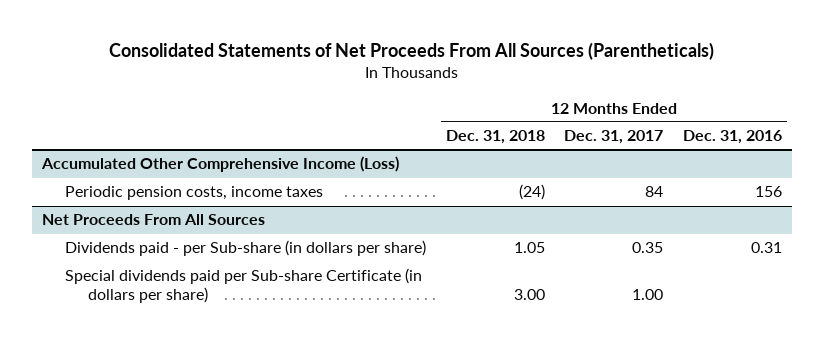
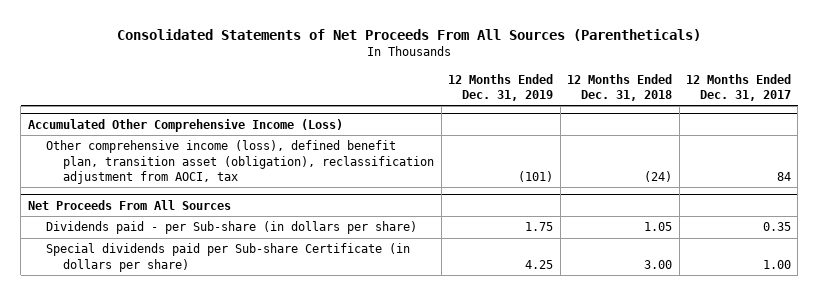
[682,130,782,145] Dec. 31, 2016 -> none
none -> [448,73,554,101] 12 Months Ended Dec. 31, 2019
[65,186,324,201] Periodic pension costs, income taxes -> [45,140,435,184] Other comprehensive income (loss), defined benefit plan, transition asset (obligation), reclassification adjustment from AOCI, tax

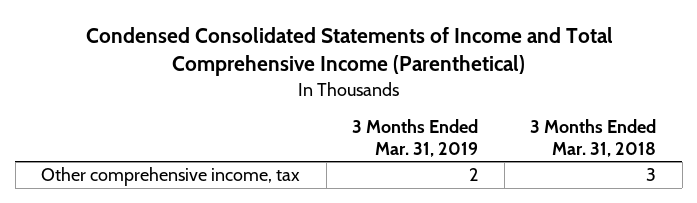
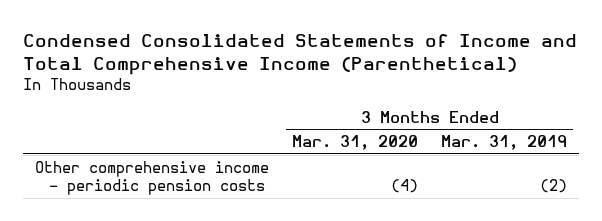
[530,119,657,157] 3 Months Ended Mar. 31, 2018 -> none
none -> [292,135,419,151] Mar. 31, 2020
[41,167,301,187] Other comprehensive income, tax -> [34,160,269,196] Other comprehensive income - periodic pension costs
[469,168,479,182] 2 -> [540,179,568,194] (2)

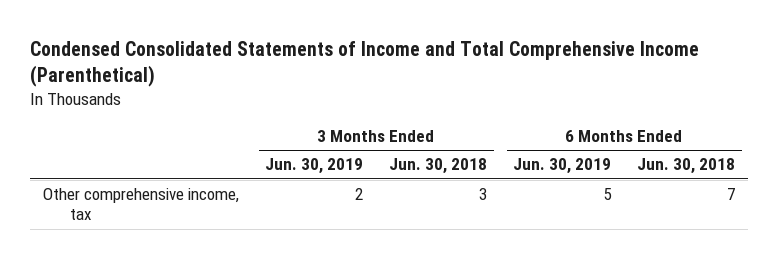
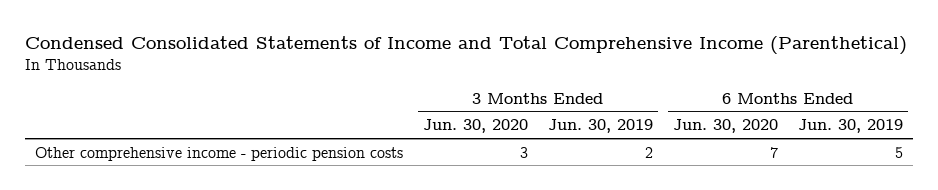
[389,158,488,175] Jun. 30, 2018 -> none
[637,158,736,175] Jun. 30, 2018 -> none
none -> [422,119,528,134] Jun. 30, 2020
none -> [672,119,778,134] Jun. 30, 2020
[43,188,240,221] Other comprehensive income, tax -> [34,146,403,161] Other comprehensive income - periodic pension costs

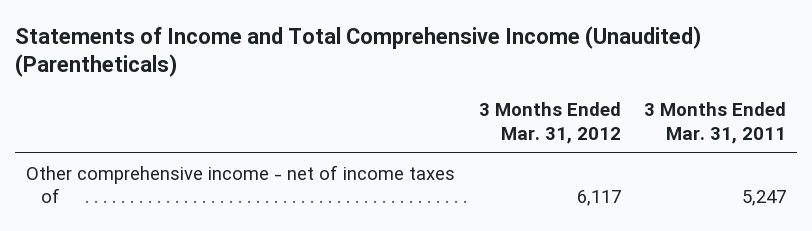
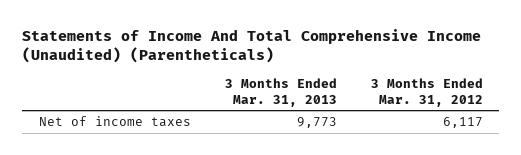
[14,25,701,78] Statements of Income and Total Comprehensive Income (Unaudited) (Parentheticals) -> [21,28,481,64] Statements of Income And Total Comprehensive Income (Unaudited) (Parentheticals)
[643,102,786,145] 3 Months Ended Mar. 31, 2011 -> none
none -> [224,78,337,107] 3 Months Ended Mar. 31, 2013
[26,164,456,204] Other comprehensive income - net of income taxes of -> [38,116,191,128] Net of income taxes

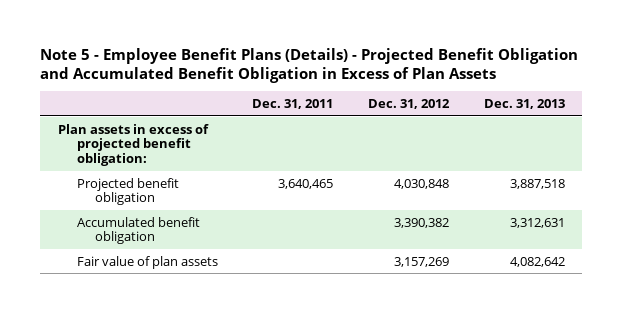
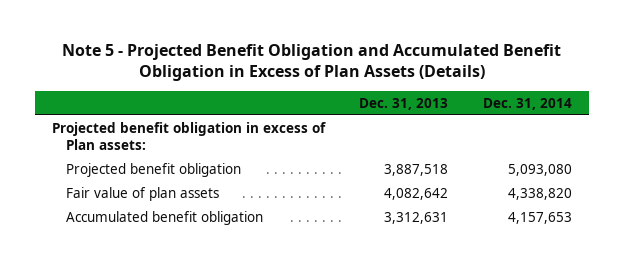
[40,47,579,83] Note 5 - Employee Benefit Plans (Details) - Projected Benefit Obligation and Accumulated Benefit Obligation in Excess of Plan Assets -> [61,44,561,82] Note 5 - Projected Benefit Obligation and Accumulated Benefit Obligation in Excess of Plan Assets (Details)
[252,98,334,109] Dec. 31, 2011 -> none
[368,98,451,109] Dec. 31, 2012 -> none
none -> [482,97,572,110] Dec. 31, 2014
[57,123,209,166] Plan assets in excess of projected benefit obligation: -> [51,121,326,150] Projected benefit obligation in excess of Plan assets:
[76,216,200,245] Accumulated benefit obligation -> [65,210,263,225] Accumulated benefit obligation

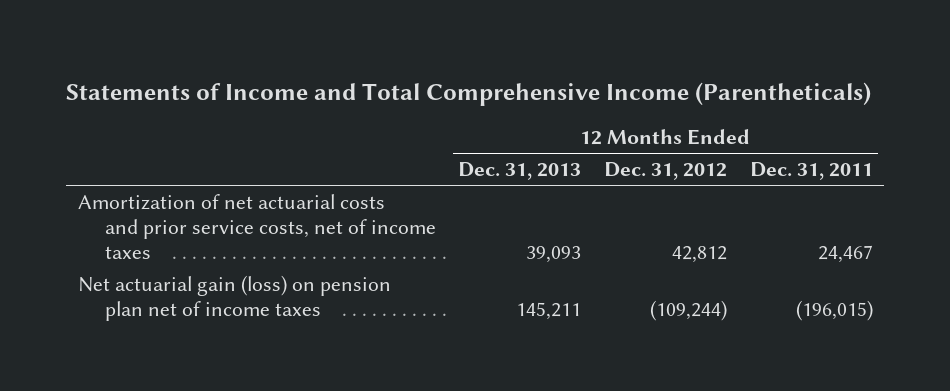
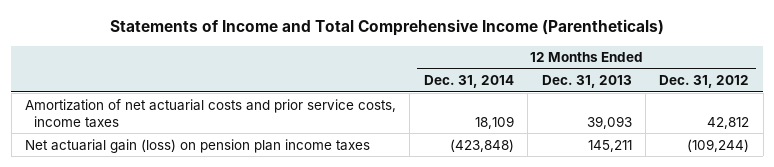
[749,162,873,181] Dec. 31, 2011 -> none
none -> [423,75,514,89] Dec. 31, 2014
[77,194,436,260] Amortization of net actuarial costs and prior service costs, net of income taxes -> [24,98,396,128] Amortization of net actuarial costs and prior service costs, income taxes
[77,275,391,322] Net actuarial gain (loss) on pension plan net of income taxes -> [24,138,370,153] Net actuarial gain (loss) on pension plan income taxes

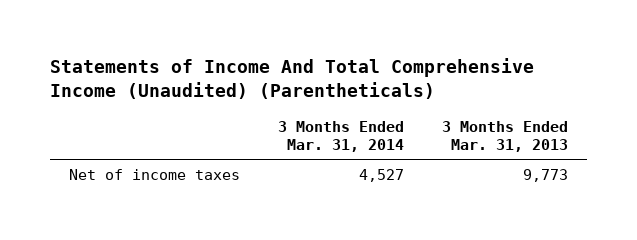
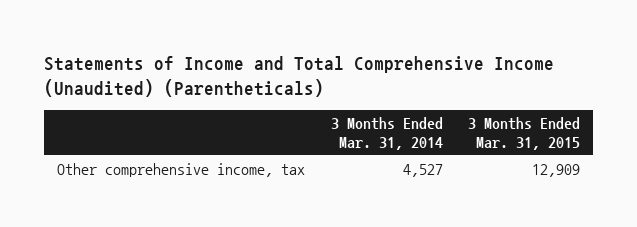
[49,58,534,99] Statements of Income And Total Comprehensive Income (Unaudited) (Parentheticals) -> [43,55,554,97] Statements of Income and Total Comprehensive Income (Unaudited) (Parentheticals)
[441,121,568,152] 3 Months Ended Mar. 31, 2013 -> none
none -> [468,117,581,150] 3 Months Ended Mar. 31, 2015
[68,169,240,181] Net of income taxes -> [56,163,305,178] Other comprehensive income, tax

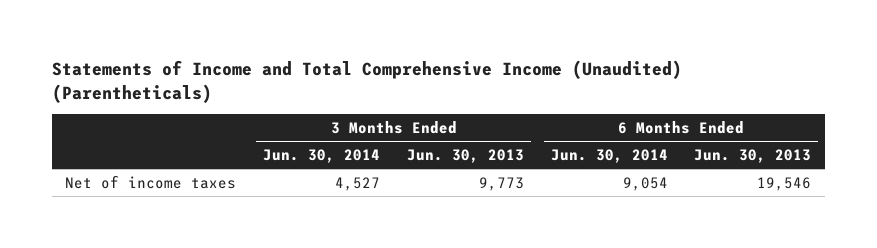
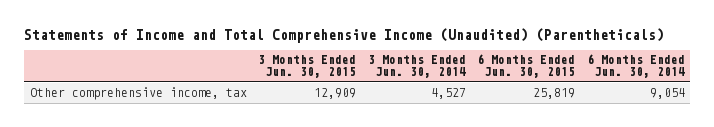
[406,149,524,164] Jun. 30, 2013 -> none
[694,149,812,164] Jun. 30, 2013 -> none
none -> [258,55,357,79] 3 Months Ended Jun. 30, 2015
none -> [477,54,576,79] 6 Months Ended Jun. 30, 2015
[65,174,237,189] Net of income taxes -> [29,87,247,101] Other comprehensive income, tax

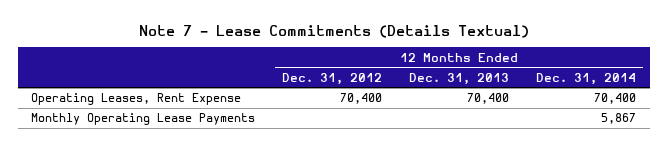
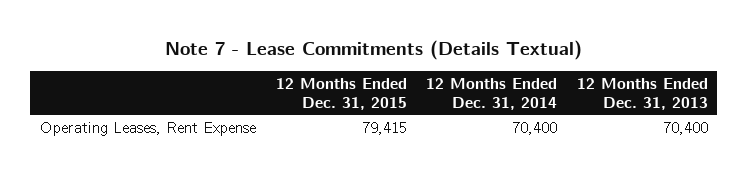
[282,72,383,85] Dec. 31, 2012 -> none
none -> [275,77,407,111] 12 Months Ended Dec. 31, 2015
[31,113,256,126] Monthly Operating Lease Payments -> none

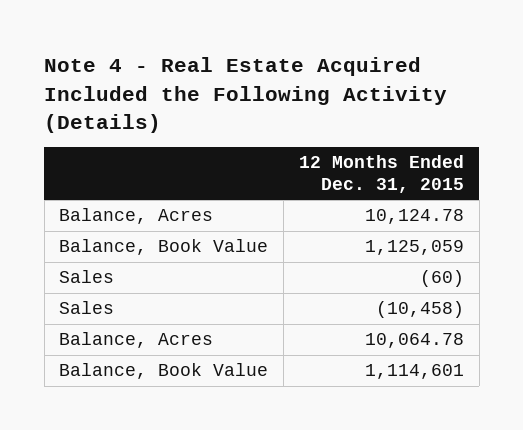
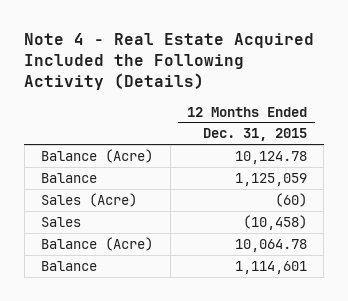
[59,208,214,225] Balance, Acres -> [41,148,154,163] Balance (Acre)
[59,239,269,256] Balance, Book Value -> [41,172,98,183] Balance
[59,270,115,284] Sales -> [41,192,138,207] Sales (Acre)
[59,332,214,349] Balance, Acres -> [41,236,154,251] Balance (Acre)
[59,363,269,380] Balance, Book Value -> [41,260,98,271] Balance

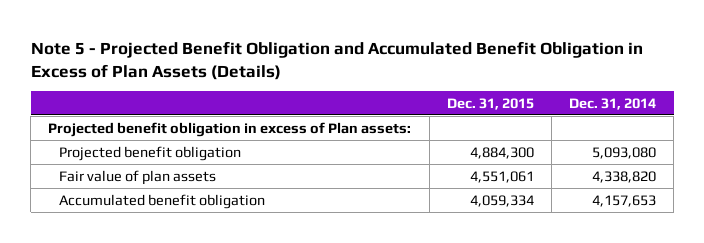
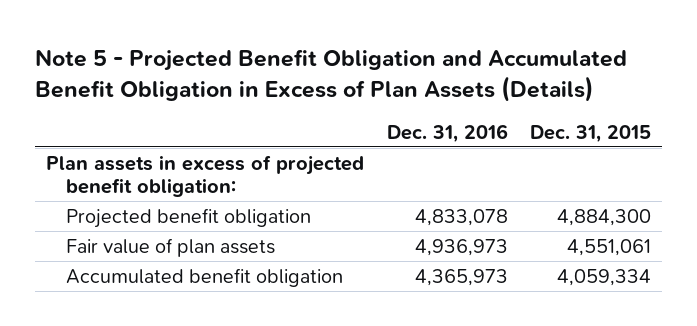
[568,97,656,110] Dec. 31, 2014 -> none
none -> [386,123,508,143] Dec. 31, 2016
[48,121,412,137] Projected benefit obligation in excess of Plan assets: -> [46,154,365,198] Plan assets in excess of projected benefit obligation:

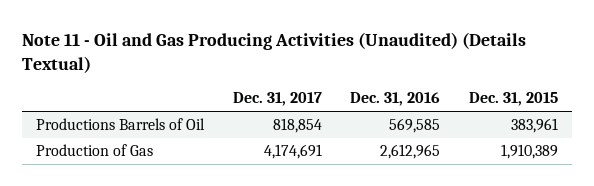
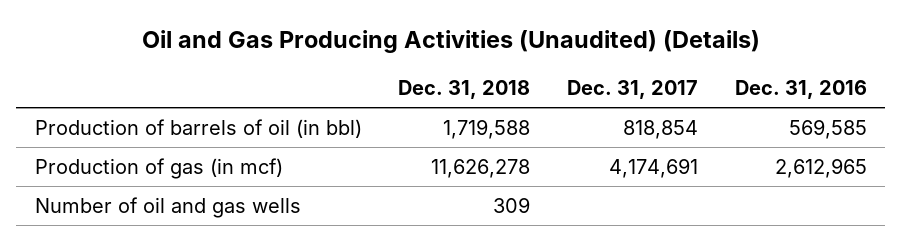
[21,31,526,73] Note 11 - Oil and Gas Producing Activities (Unaudited) (Details Textual) -> [141,29,760,53] Oil and Gas Producing Activities (Unaudited) (Details)
[468,92,558,107] Dec. 31, 2015 -> none
none -> [398,79,531,99] Dec. 31, 2018
[36,118,206,131] Productions Barrels of Oil -> [34,119,362,139] Production of barrels of oil (in bbl)
[36,144,154,157] Production of Gas -> [34,158,283,180] Production of gas (in mcf)
none -> [34,197,301,219] Number of oil and gas wells

